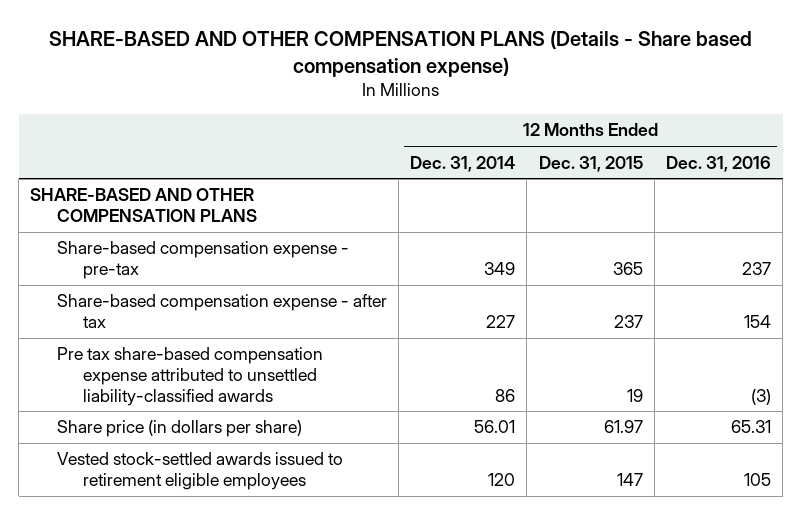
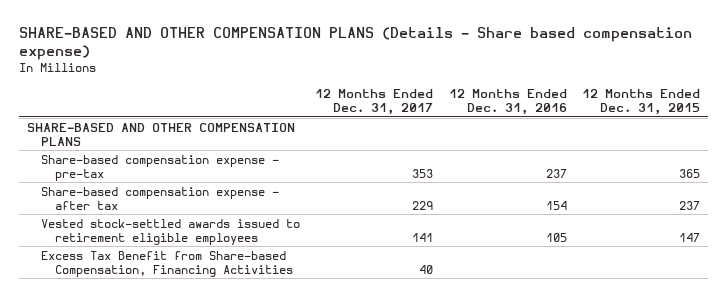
[410,155,516,172] Dec. 31, 2014 -> none
none -> [315,89,434,115] 12 Months Ended Dec. 31, 2017
[56,347,323,406] Pre tax share-based compensation expense attributed to unsettled liability-classified awards -> none
[56,420,302,438] Share price (in dollars per share) -> none
none -> [41,250,294,277] Excess Tax Benefit from Share-based Compensation, Financing Activities

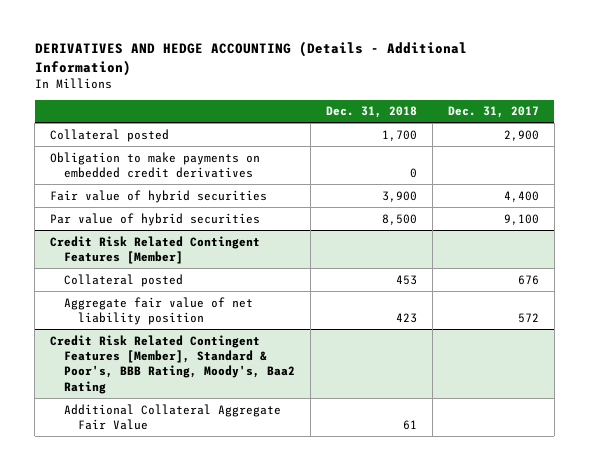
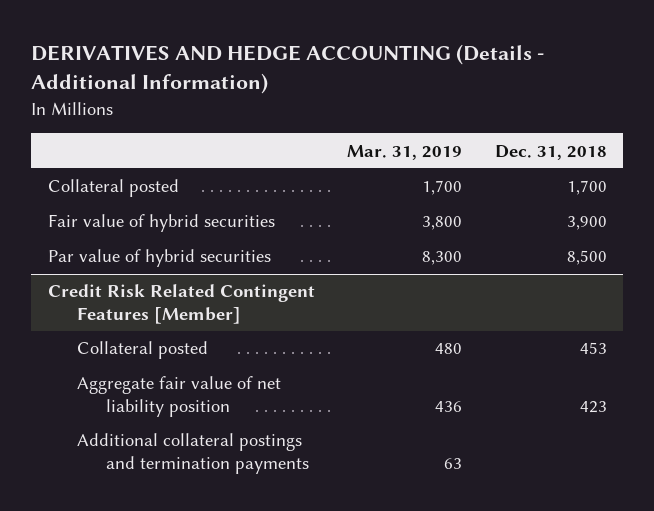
[447,106,539,119] Dec. 31, 2017 -> none
none -> [347,144,463,160] Mar. 31, 2019
[50,151,261,178] Obligation to make payments on embedded credit derivatives -> none
[50,334,296,394] Credit Risk Related Contingent Features [Member], Standard & Poor's, BBB Rating, Moody's, Baa2 Rating -> none
[64,403,282,430] Additional Collateral Aggregate Fair Value -> none
none -> [77,433,310,474] Additional collateral postings and termination payments

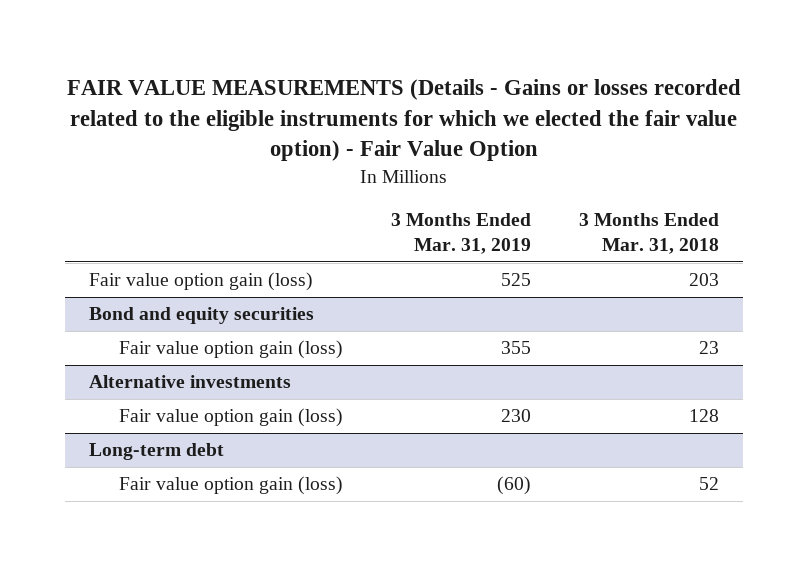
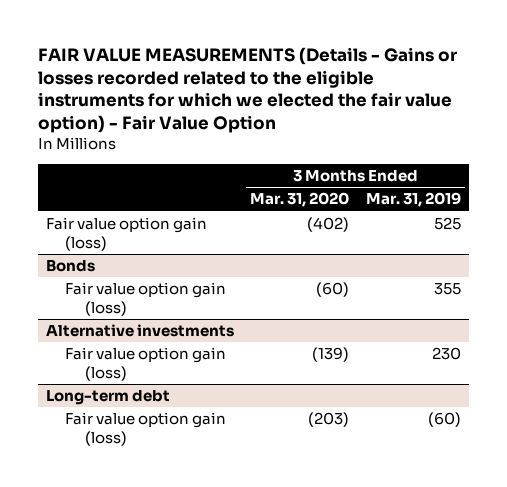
[579,212,720,255] 3 Months Ended Mar. 31, 2018 -> none
none -> [250,192,350,208] Mar. 31, 2020
[88,307,314,325] Bond and equity securities -> [45,259,95,273] Bonds

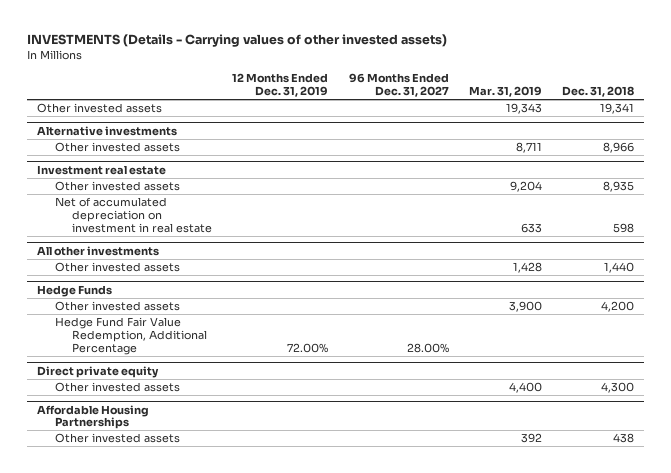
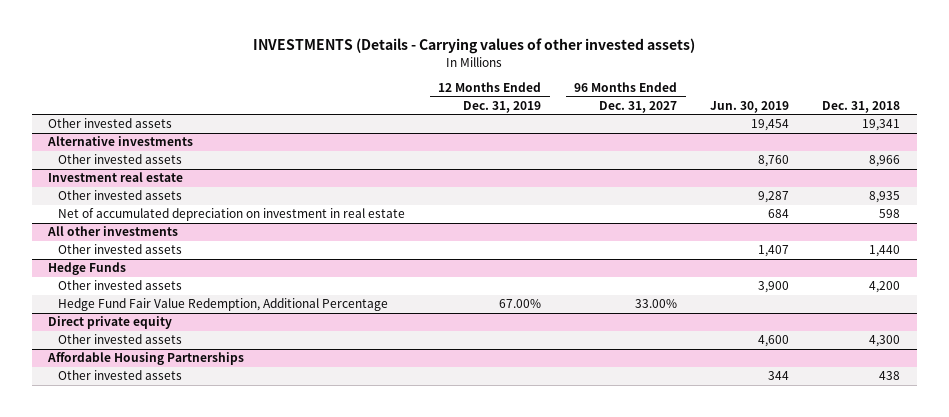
[468,86,542,98] Mar. 31, 2019 -> none
none -> [710,100,790,113] Jun. 30, 2019
[287,342,329,353] 72.00% -> [499,299,542,309] 67.00%
[406,342,449,353] 28.00% -> [635,299,678,309] 33.00%

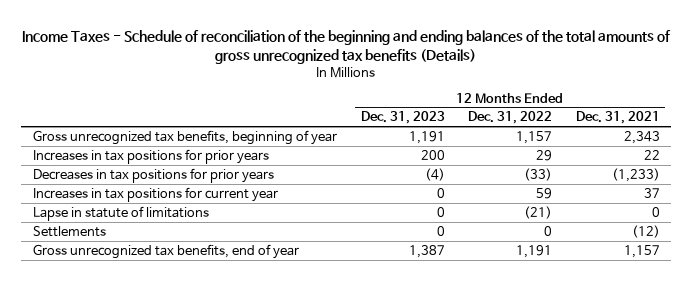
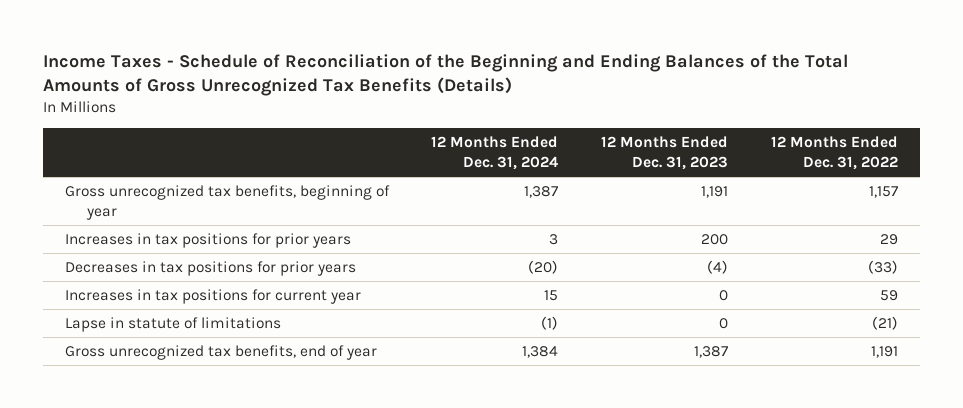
[22,29,672,64] Income Taxes - Schedule of reconciliation of the beginning and ending balances of the total amounts of gross unrecognized tax benefits (Details) -> [43,54,849,97] Income Taxes - Schedule of Reconciliation of the Beginning and Ending Balances of the Total Amounts of Gross Unrecognized Tax Benefits (Details)
[575,111,660,125] Dec. 31, 2021 -> none
none -> [431,136,559,171] 12 Months Ended Dec. 31, 2024
[33,225,107,237] Settlements -> none

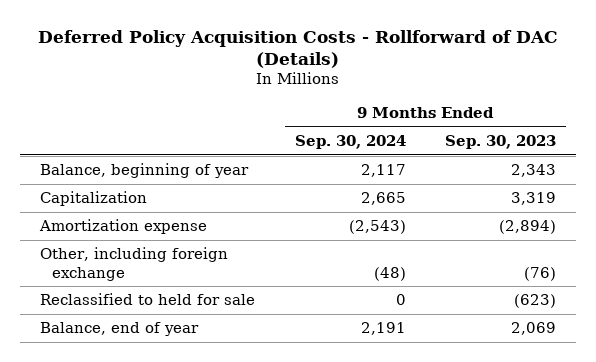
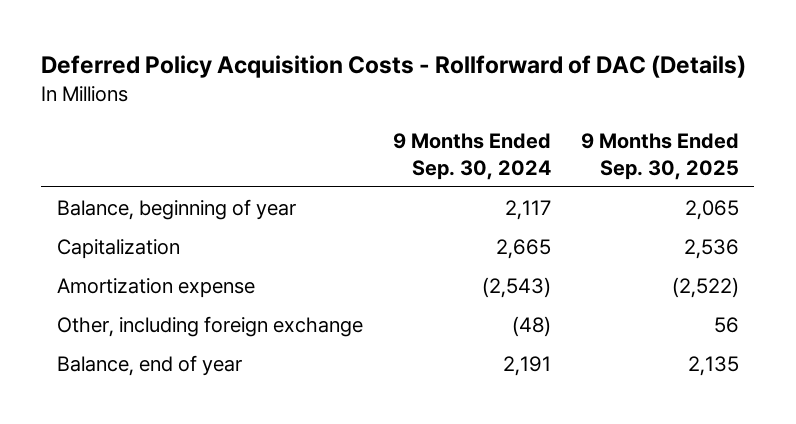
[445,134,557,149] Sep. 30, 2023 -> none
none -> [581,133,740,180] 9 Months Ended Sep. 30, 2025
[40,293,256,306] Reclassified to held for sale -> none

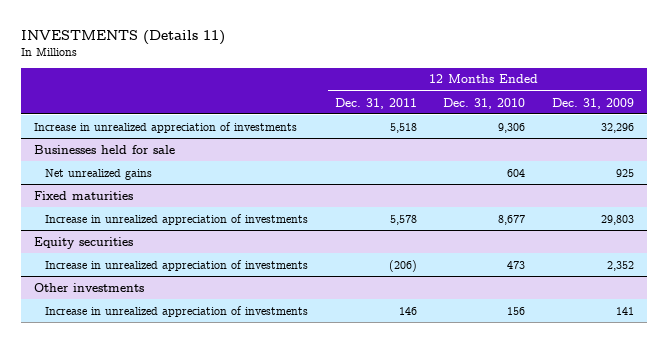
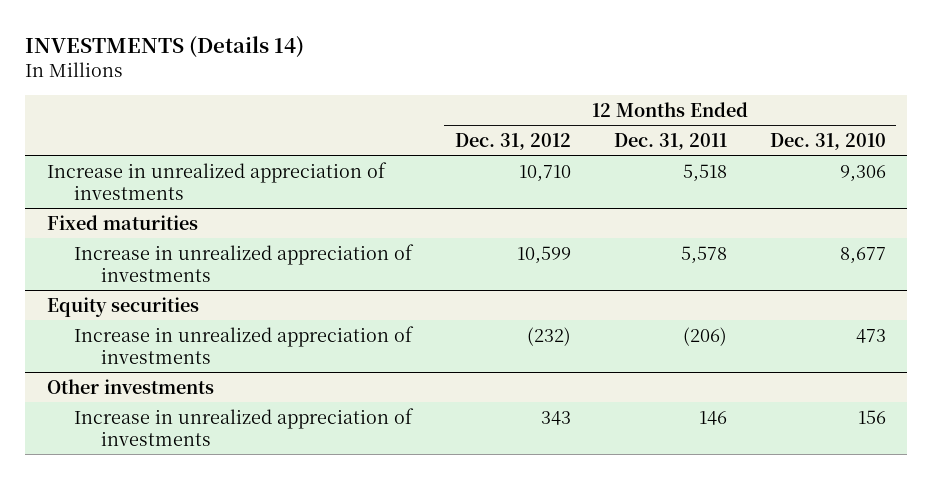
[20,29,225,45] INVESTMENTS (Details 11) -> [25,36,305,59] INVESTMENTS (Details 14)
[551,97,634,109] Dec. 31, 2009 -> none
none -> [454,132,571,150] Dec. 31, 2012
[34,144,176,154] Businesses held for sale -> none
[45,168,153,180] Net unrealized gains -> none

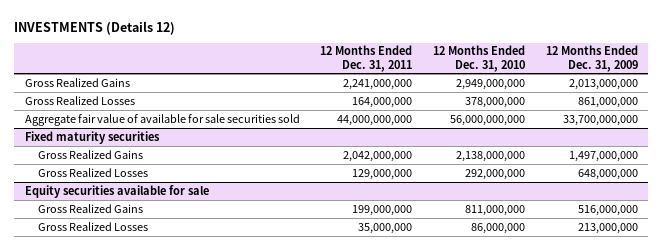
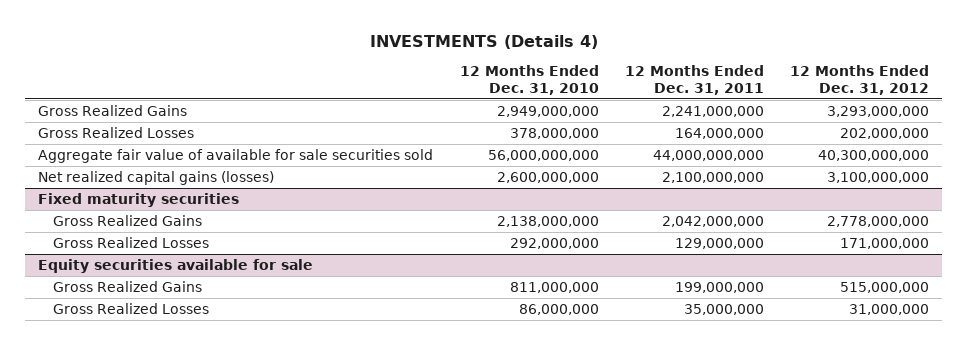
[14,20,176,35] INVESTMENTS (Details 12) -> [369,34,598,49] INVESTMENTS (Details 4)
[545,45,638,72] 12 Months Ended Dec. 31, 2009 -> none
none -> [789,65,929,95] 12 Months Ended Dec. 31, 2012
none -> [38,170,275,185] Net realized capital gains (losses)

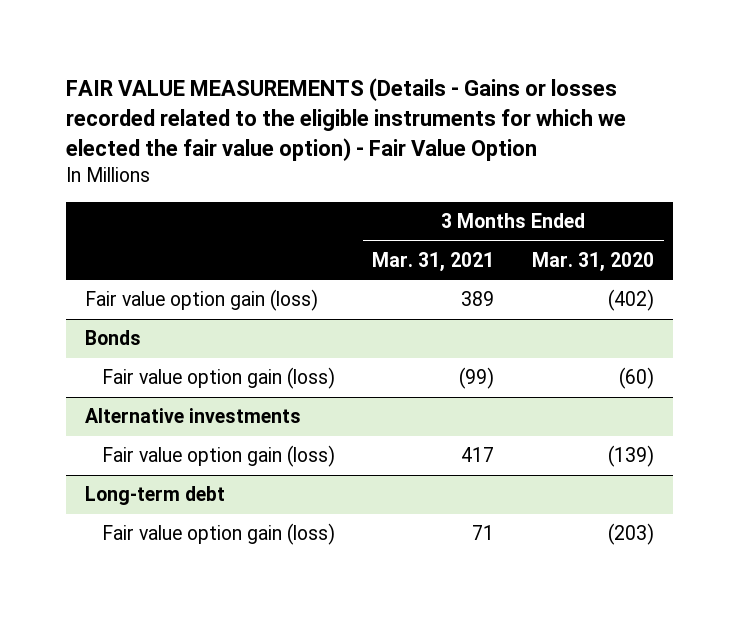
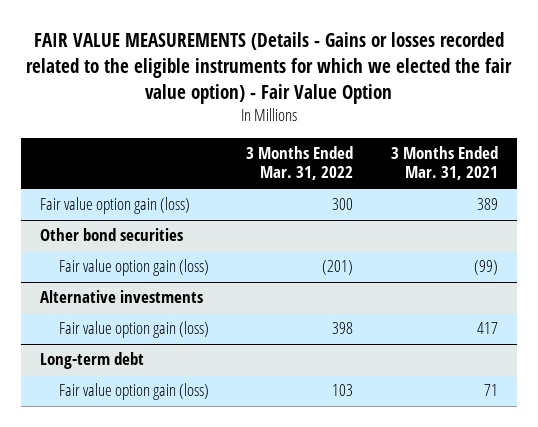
[532,251,655,272] Mar. 31, 2020 -> none
none -> [246,146,354,181] 3 Months Ended Mar. 31, 2022
[85,330,142,346] Bonds -> [39,228,183,242] Other bond securities

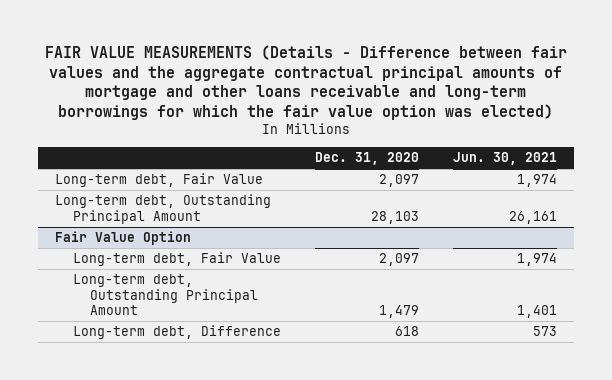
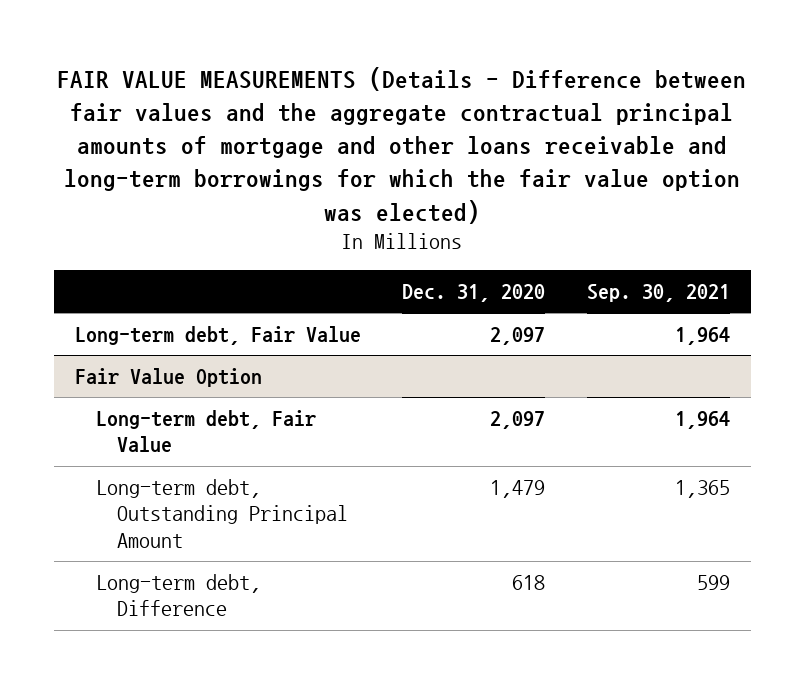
[453,152,558,166] Jun. 30, 2021 -> none
none -> [587,283,731,302] Sep. 30, 2021
[55,194,272,224] Long-term debt, Outstanding Principal Amount -> none

